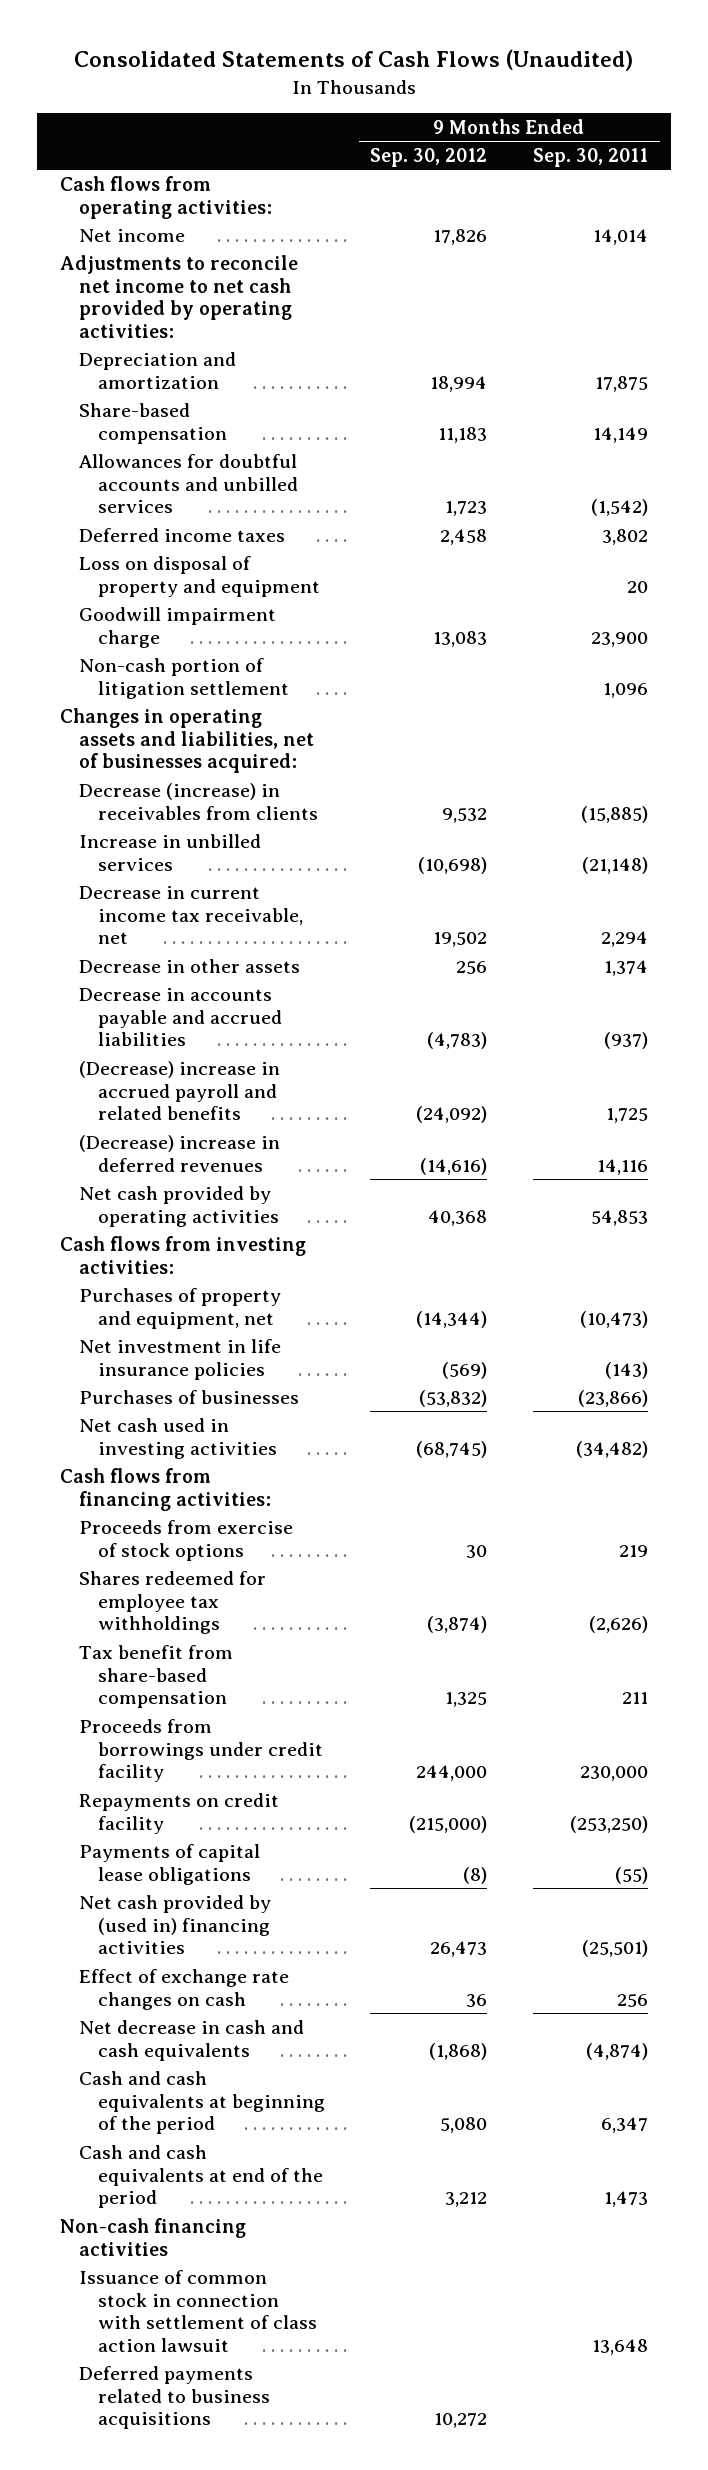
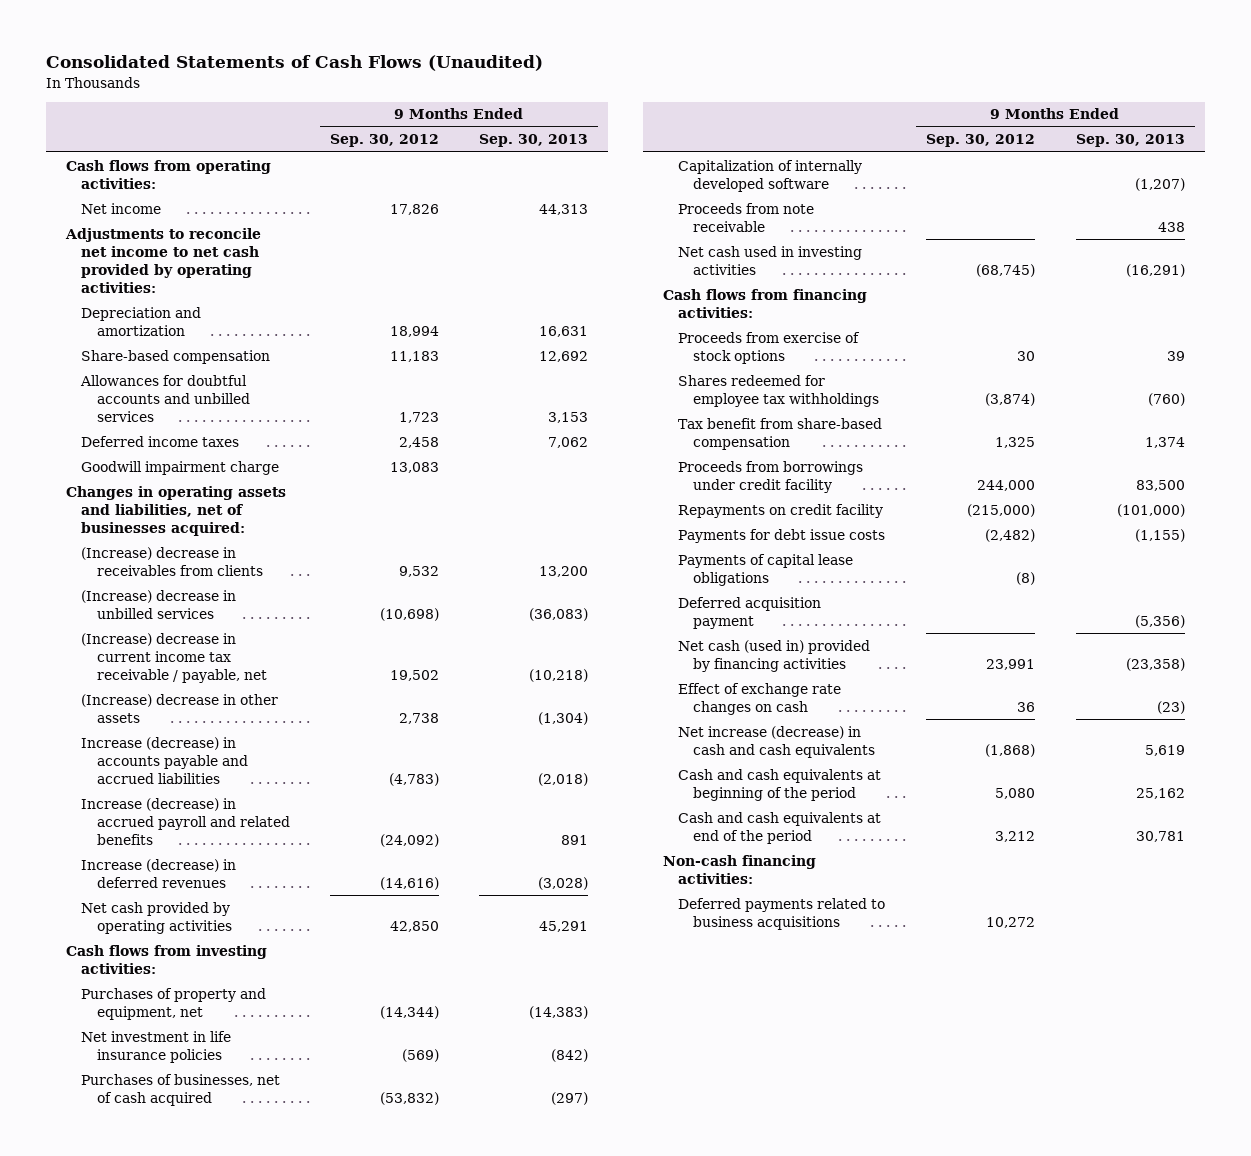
[533,148,649,168] Sep. 30, 2011 -> none
none -> [478,134,588,148] Sep. 30, 2013
[78,555,320,597] Loss on disposal of property and equipment -> none
[78,657,289,699] Non-cash portion of litigation settlement -> none
[78,782,318,820] Decrease (increase) in receivables from clients -> [81,546,263,576] (Increase) decrease in receivables from clients
[78,833,261,871] Increase in unbilled services -> [81,589,237,619] (Increase) decrease in unbilled services
[78,885,303,945] Decrease in current income tax receivable, net -> [81,632,267,683] (Increase) decrease in current income tax receivable / payable, net
[78,958,300,973] Decrease in other assets -> [81,693,279,723] (Increase) decrease in other assets
[456,960,488,974] 256 -> [398,712,439,724] 2,738
[78,987,282,1047] Decrease in accounts payable and accrued liabilities -> [81,736,248,784] Increase (decrease) in accounts payable and accrued liabilities
[78,1060,280,1121] (Decrease) increase in accrued payroll and related benefits -> [81,797,290,845] Increase (decrease) in accrued payroll and related benefits
[78,1134,280,1172] (Decrease) increase in deferred revenues -> [81,858,237,888] Increase (decrease) in deferred revenues
[428,1209,488,1226] 40,368 -> [389,920,439,932] 42,850
[78,1389,299,1404] Purchases of businesses -> [81,1073,281,1106] Purchases of businesses, net of cash acquired
none -> [678,159,863,192] Capitalization of internally developed software
none -> [678,202,815,232] Proceeds from note receivable
none -> [678,528,886,543] Payments for debt issue costs
none -> [678,596,822,629] Deferred acquisition payment
[78,1894,271,1955] Net cash provided by (used in) financing activities -> [678,639,871,672] Net cash (used in) provided by financing activities
[430,1941,488,1958] 26,473 -> [986,658,1036,670] 23,991
[78,2019,304,2061] Net decrease in cash and cash equivalents -> [678,725,876,758] Net increase (decrease) in cash and cash equivalents
[78,2269,317,2353] Issuance of common stock in connection with settlement of class action lawsuit -> none
[59,2217,246,2256] Non-cash financing activities -> [663,854,817,884] Non-cash financing activities:

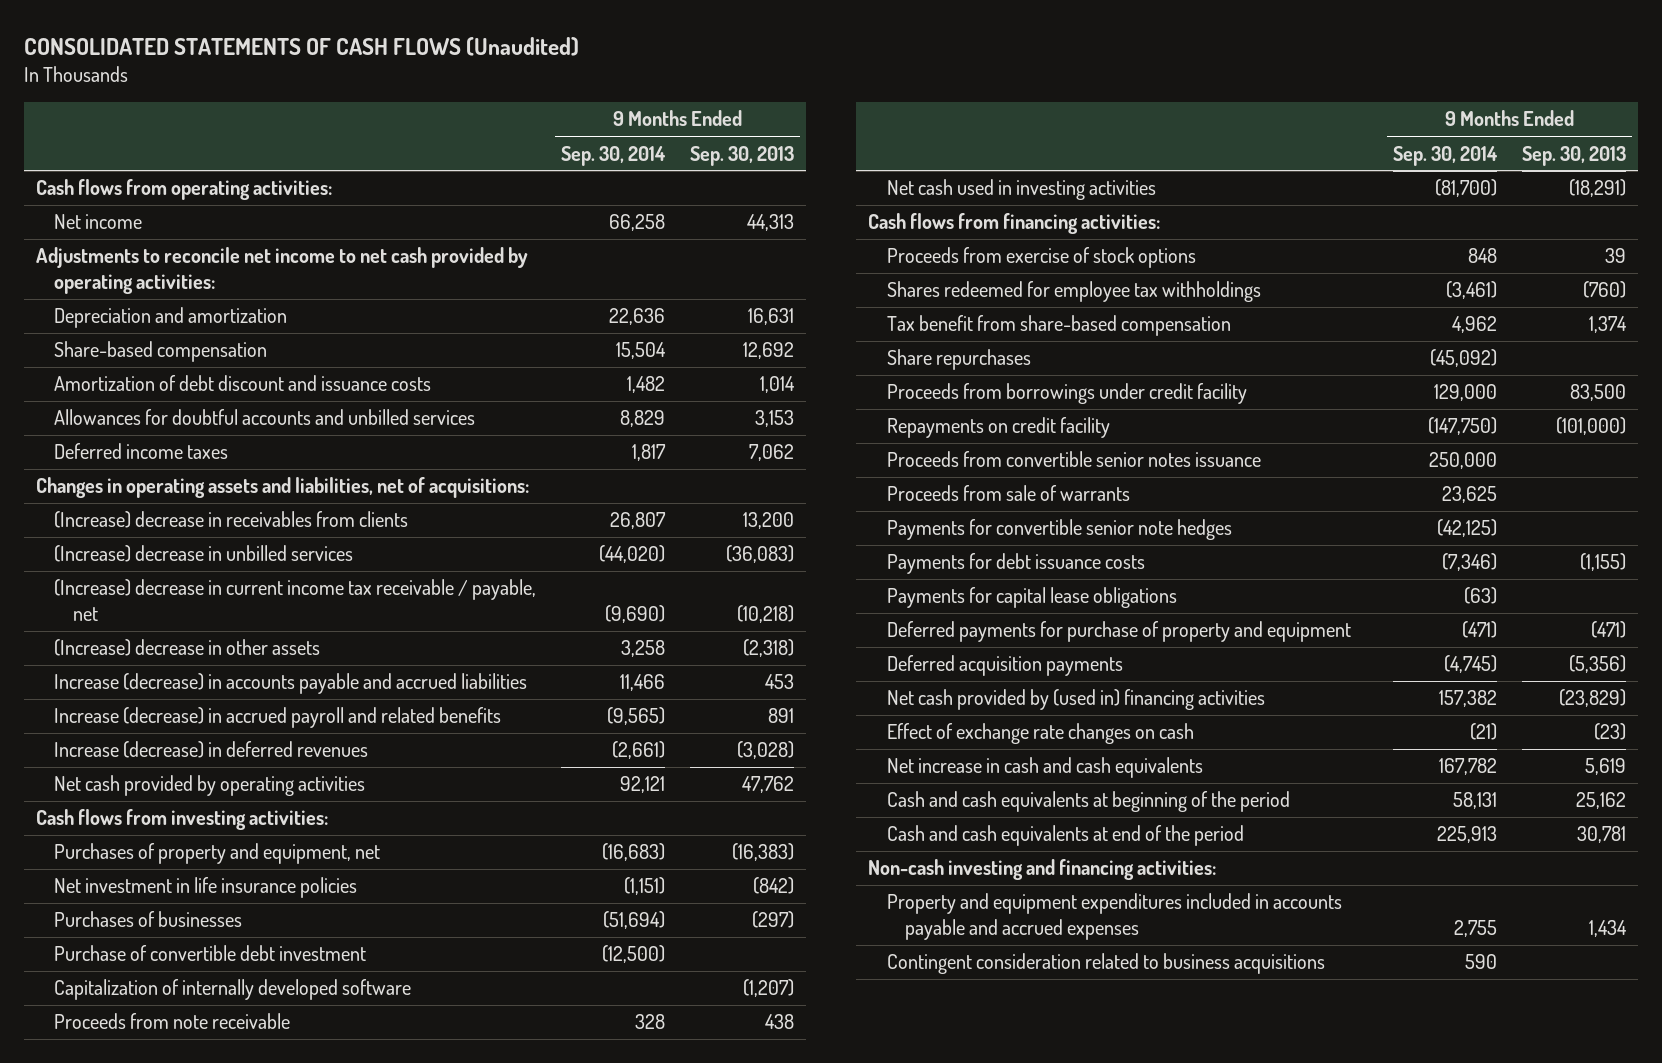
[46,55,544,72] Consolidated Statements of Cash Flows (Unaudited) -> [23,36,579,56] CONSOLIDATED STATEMENTS OF CASH FLOWS (Unaudited)
[329,134,439,148] Sep. 30, 2012 -> none
none -> [561,145,667,166] Sep. 30, 2014
none -> [54,375,432,392] Amortization of debt discount and issuance costs
[81,460,280,475] Goodwill impairment charge -> none
[66,485,287,536] Changes in operating assets and liabilities, net of businesses acquired: -> [36,477,530,499] Changes in operating assets and liabilities, net of acquisitions:
[537,711,588,725] (1,304) -> [742,639,794,658] (2,318)
[537,772,588,786] (2,018) -> [764,674,794,690] 453
[538,920,588,932] 45,291 -> [741,776,794,794] 47,762
[528,1005,588,1019] (14,383) -> [731,843,794,862] (16,383)
[81,1073,281,1106] Purchases of businesses, net of cash acquired -> [54,911,243,928] Purchases of businesses
none -> [54,945,367,962] Purchase of convertible debt investment
[1125,263,1185,277] (16,291) -> [1569,179,1627,198] (18,291)
none -> [886,349,1031,371] Share repurchases
none -> [886,451,1261,468] Proceeds from convertible senior notes issuance
none -> [886,485,1130,502] Proceeds from sale of warrants
none -> [886,519,1232,541] Payments for convertible senior note hedges
[678,528,886,543] Payments for debt issue costs -> [886,553,1145,575] Payments for debt issuance costs
[678,553,854,586] Payments of capital lease obligations -> [886,587,1177,609] Payments for capital lease obligations
none -> [886,621,1351,643] Deferred payments for purchase of property and equipment
[678,596,822,629] Deferred acquisition payment -> [886,655,1123,677] Deferred acquisition payments
[678,639,871,672] Net cash (used in) provided by financing activities -> [886,689,1265,711] Net cash provided by (used in) financing activities
[1125,657,1185,671] (23,358) -> [1559,689,1627,708] (23,829)
[678,725,876,758] Net increase (decrease) in cash and cash equivalents -> [886,757,1203,779] Net increase in cash and cash equivalents
[663,854,817,884] Non-cash financing activities: -> [868,859,1217,881] Non-cash investing and financing activities:
none -> [886,893,1342,940] Property and equipment expenditures included in accounts payable and accrued expenses
[678,897,886,930] Deferred payments related to business acquisitions -> [886,953,1325,975] Contingent consideration related to business acquisitions

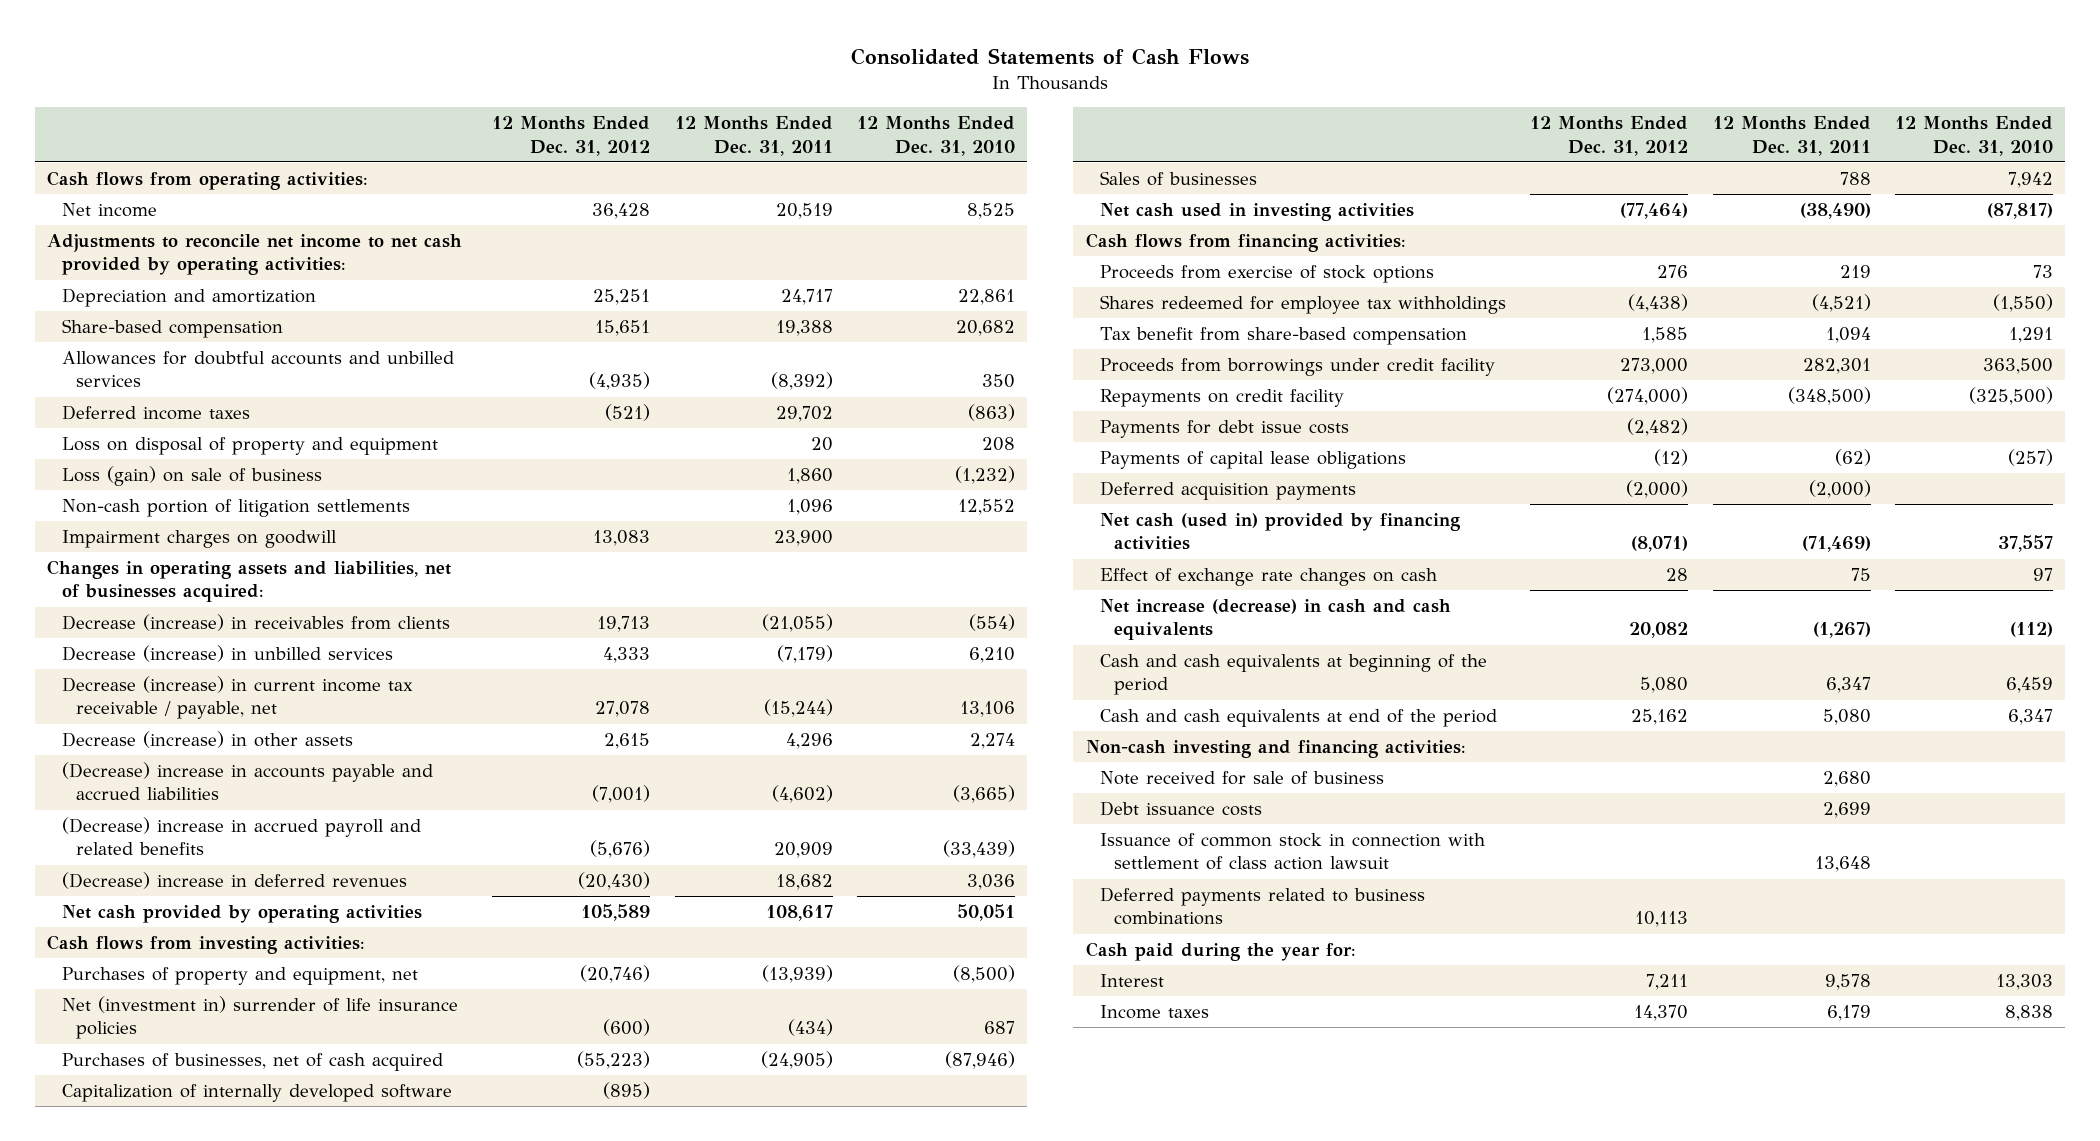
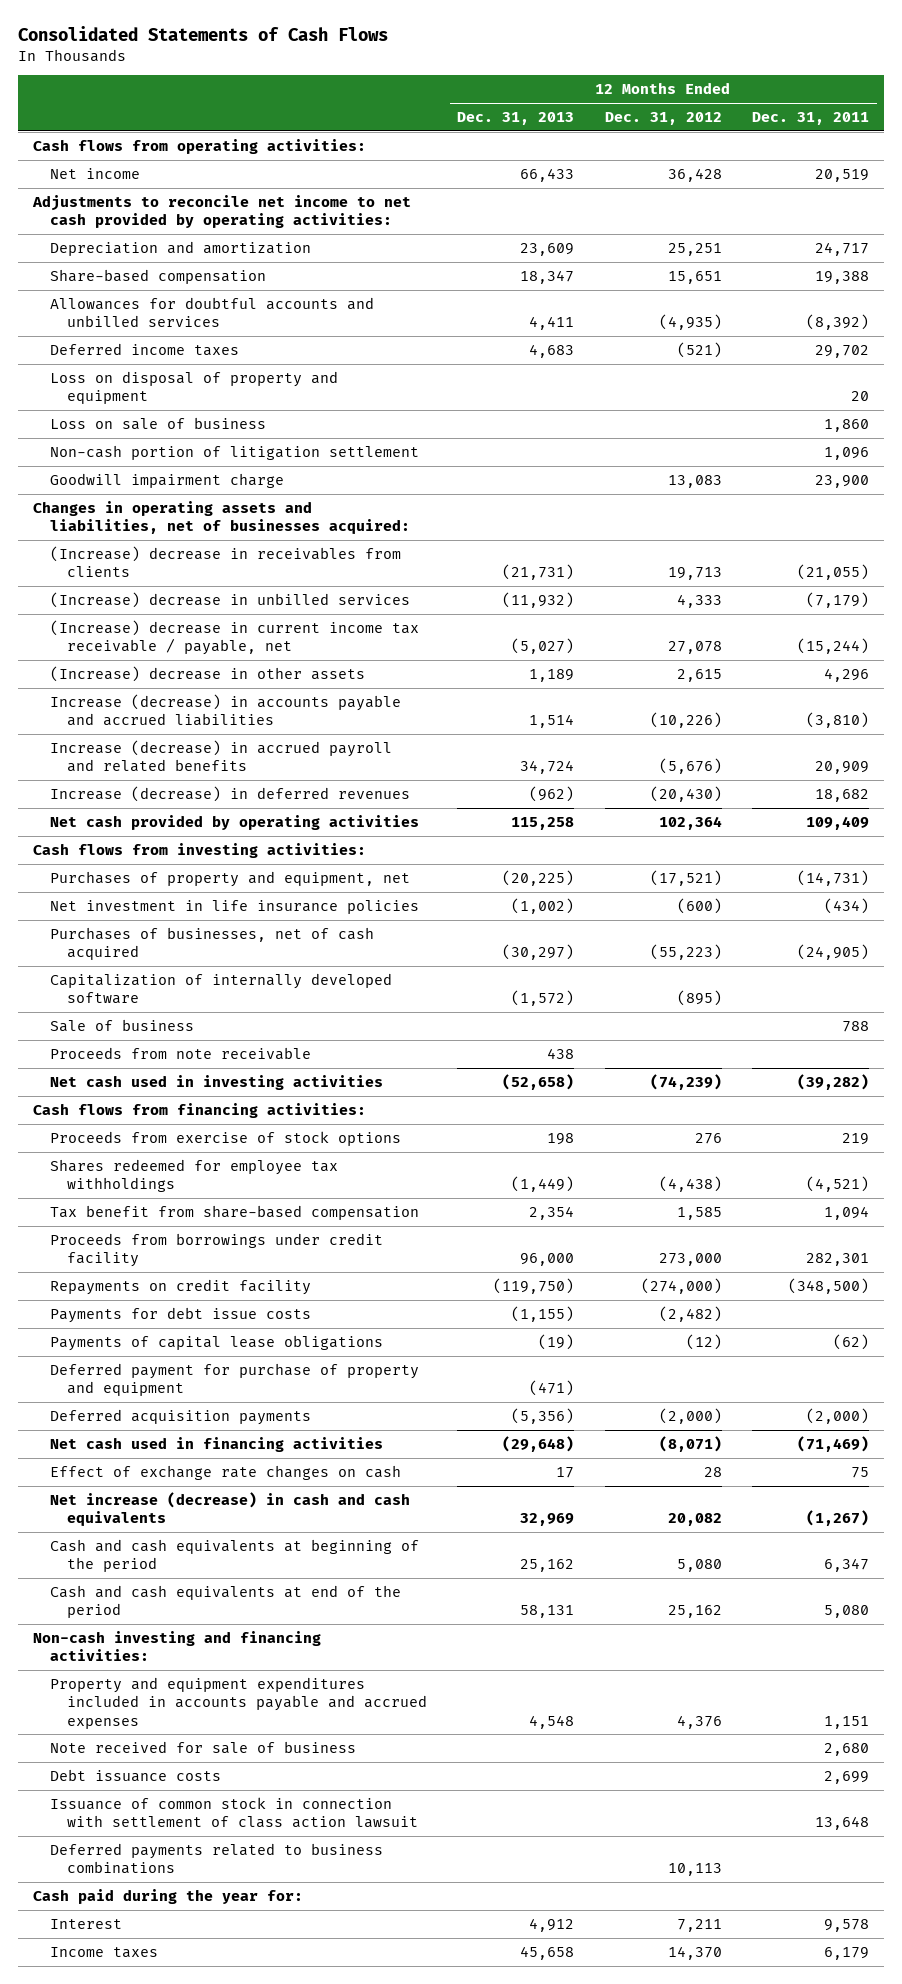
[856,116,1015,156] 12 Months Ended Dec. 31, 2010 -> none
none -> [457,112,575,126] Dec. 31, 2013
[61,466,322,487] Loss (gain) on sale of business -> [49,416,266,430] Loss on sale of business
[61,499,410,518] Non-cash portion of litigation settlements -> [49,444,419,460] Non-cash portion of litigation settlement
[61,530,337,549] Impairment charges on goodwill -> [49,472,284,488] Goodwill impairment charge
[61,614,450,632] Decrease (increase) in receivables from clients -> [49,545,401,578] (Increase) decrease in receivables from clients
[61,645,393,663] Decrease (increase) in unbilled services -> [49,591,410,608] (Increase) decrease in unbilled services
[61,676,413,720] Decrease (increase) in current income tax receivable / payable, net -> [49,619,419,656] (Increase) decrease in current income tax receivable / payable, net
[61,731,353,749] Decrease (increase) in other assets -> [49,665,365,682] (Increase) decrease in other assets
[61,762,433,801] (Decrease) increase in accounts payable and accrued liabilities -> [49,693,401,727] Increase (decrease) in accounts payable and accrued liabilities
[592,785,651,804] (7,001) -> [649,712,722,729] (10,226)
[771,785,833,804] (4,602) -> [806,712,870,729] (3,810)
[61,817,421,856] (Decrease) increase in accrued payroll and related benefits -> [49,739,392,773] Increase (decrease) in accrued payroll and related benefits
[61,872,407,890] (Decrease) increase in deferred revenues -> [49,785,410,802] Increase (decrease) in deferred revenues
[581,904,651,922] 105,589 -> [658,815,722,830] 102,364
[765,905,833,922] 108,617 -> [806,815,870,830] 109,409
[580,965,651,984] (20,746) -> [649,869,722,886] (17,521)
[761,965,833,984] (13,939) -> [797,869,870,886] (14,731)
[61,996,458,1040] Net (investment in) surrender of life insurance policies -> [49,899,419,914] Net investment in life insurance policies
[1099,171,1257,187] Sales of businesses -> [49,1018,194,1032] Sale of business
none -> [49,1046,311,1060] Proceeds from note receivable
[1620,203,1689,220] (77,464) -> [649,1073,722,1090] (74,239)
[1799,203,1871,220] (38,490) -> [797,1073,870,1090] (39,282)
none -> [49,1362,419,1397] Deferred payment for purchase of property and equipment
[1099,513,1460,551] Net cash (used in) provided by financing activities -> [49,1436,383,1452] Net cash used in financing activities
none -> [49,1676,427,1729] Property and equipment expenditures included in accounts payable and accrued expenses

